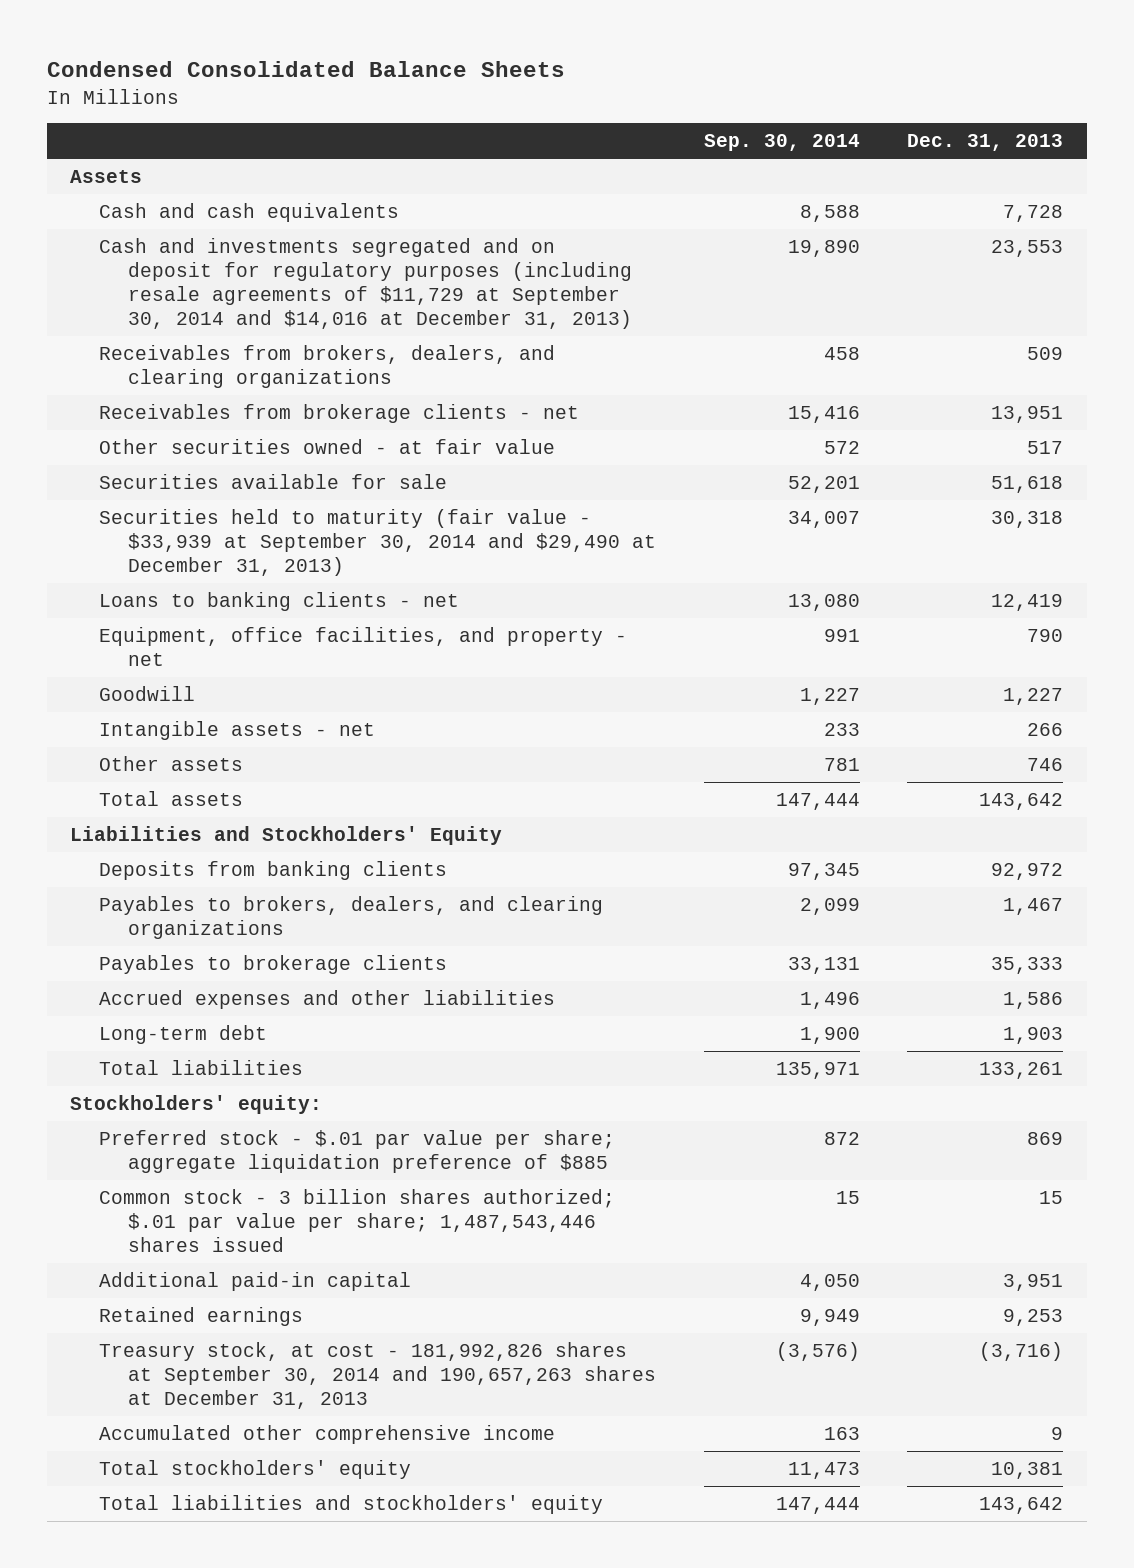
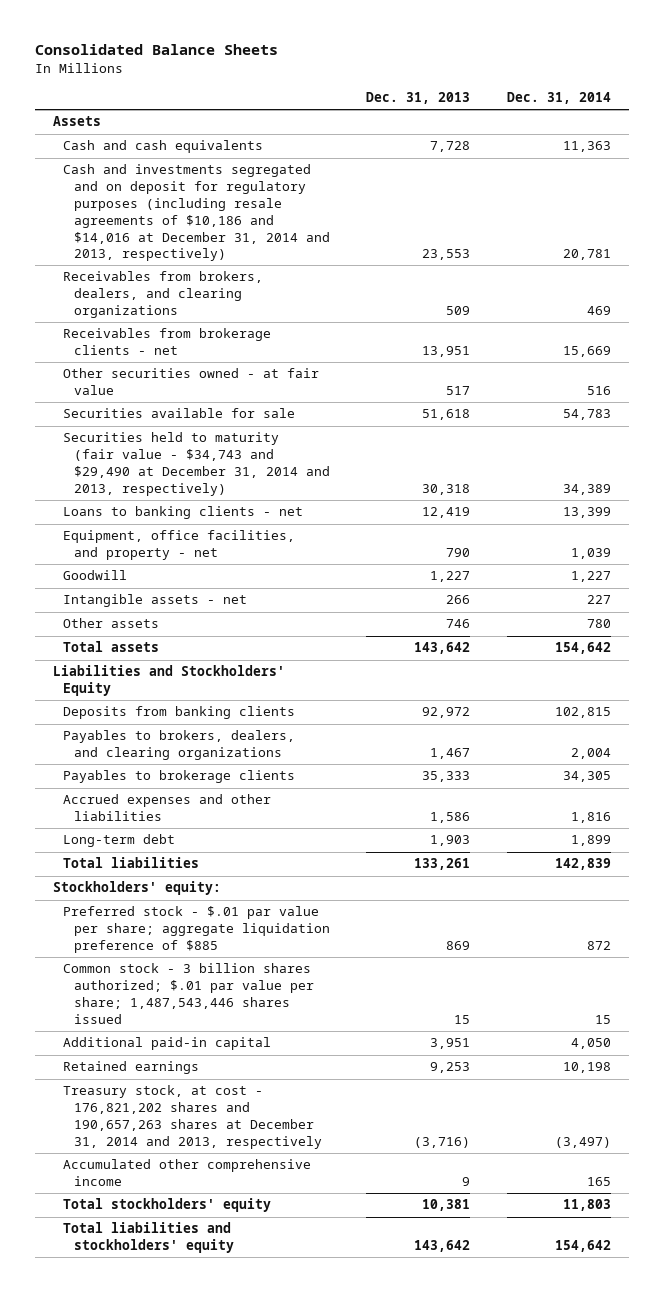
[46,61,565,78] Condensed Consolidated Balance Sheets -> [34,44,278,56] Consolidated Balance Sheets
[703,134,860,152] Sep. 30, 2014 -> none
none -> [506,92,611,105] Dec. 31, 2014
[99,237,633,329] Cash and investments segregated and on deposit for regulatory purposes (including resale agreements of $11,729 at September 30, 2014 and $14,016 at December 31, 2013) -> [63,164,330,262] Cash and investments segregated and on deposit for regulatory purposes (including resale agreements of $10,186 and $14,016 at December 31, 2014 and 2013, respectively)
[99,508,657,576] Securities held to maturity (fair value - $33,939 at September 30, 2014 and $29,490 at December 31, 2013) -> [63,432,330,496] Securities held to maturity (fair value - $34,743 and $29,490 at December 31, 2014 and 2013, respectively)
[99,1341,657,1409] Treasury stock, at cost - 181,992,826 shares at September 30, 2014 and 190,657,263 shares at December 31, 2013 -> [63,1085,322,1149] Treasury stock, at cost - 176,821,202 shares and 190,657,263 shares at December 31, 2014 and 2013, respectively

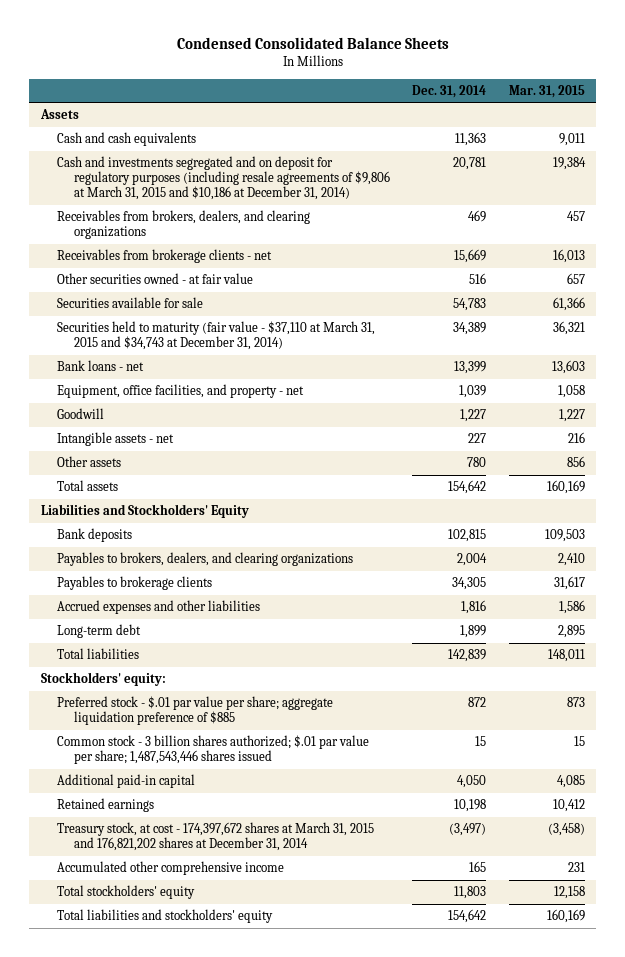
[34,44,278,56] Consolidated Balance Sheets -> [176,37,449,50] Condensed Consolidated Balance Sheets
[366,92,471,105] Dec. 31, 2013 -> none
none -> [508,84,585,98] Mar. 31, 2015
[63,164,330,262] Cash and investments segregated and on deposit for regulatory purposes (including resale agreements of $10,186 and $14,016 at December 31, 2014 and 2013, respectively) -> [57,156,390,201] Cash and investments segregated and on deposit for regulatory purposes (including resale agreements of $9,806 at March 31, 2015 and $10,186 at December 31, 2014)
[63,432,330,496] Securities held to maturity (fair value - $34,743 and $29,490 at December 31, 2014 and 2013, respectively) -> [57,321,376,351] Securities held to maturity (fair value - $37,110 at March 31, 2015 and $34,743 at December 31, 2014)
[63,506,304,520] Loans to banking clients - net -> [57,360,145,372] Bank loans - net
[63,706,296,720] Deposits from banking clients -> [57,528,133,543] Bank deposits
[63,1085,322,1149] Treasury stock, at cost - 176,821,202 shares and 190,657,263 shares at December 31, 2014 and 2013, respectively -> [57,822,375,852] Treasury stock, at cost - 174,397,672 shares at March 31, 2015 and 176,821,202 shares at December 31, 2014

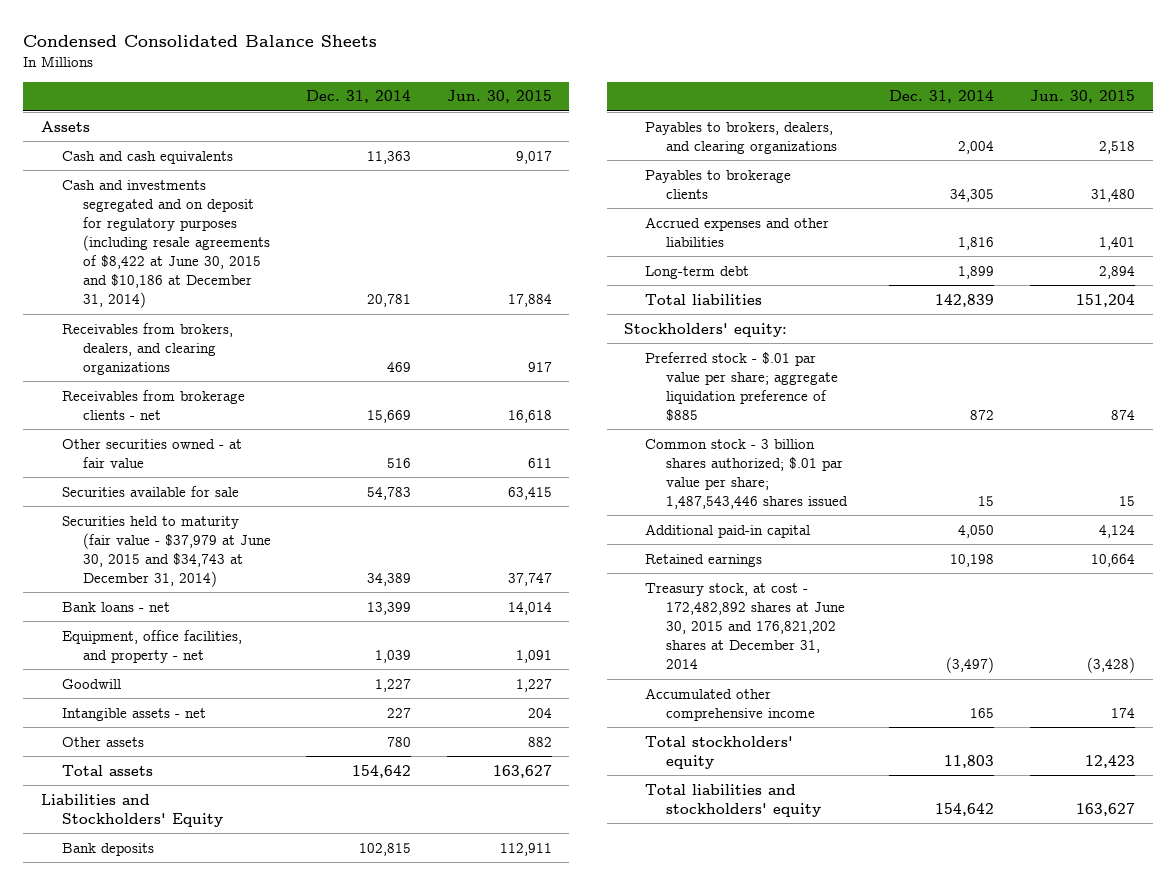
[508,84,585,98] Mar. 31, 2015 -> none
none -> [446,90,552,104] Jun. 30, 2015
[57,156,390,201] Cash and investments segregated and on deposit for regulatory purposes (including resale agreements of $9,806 at March 31, 2015 and $10,186 at December 31, 2014) -> [61,179,270,309] Cash and investments segregated and on deposit for regulatory purposes (including resale agreements of $8,422 at June 30, 2015 and $10,186 at December 31, 2014)
[57,321,376,351] Securities held to maturity (fair value - $37,110 at March 31, 2015 and $34,743 at December 31, 2014) -> [61,515,271,588] Securities held to maturity (fair value - $37,979 at June 30, 2015 and $34,743 at December 31, 2014)
[57,822,375,852] Treasury stock, at cost - 174,397,672 shares at March 31, 2015 and 176,821,202 shares at December 31, 2014 -> [645,582,845,670] Treasury stock, at cost - 172,482,892 shares at June 30, 2015 and 176,821,202 shares at December 31, 2014

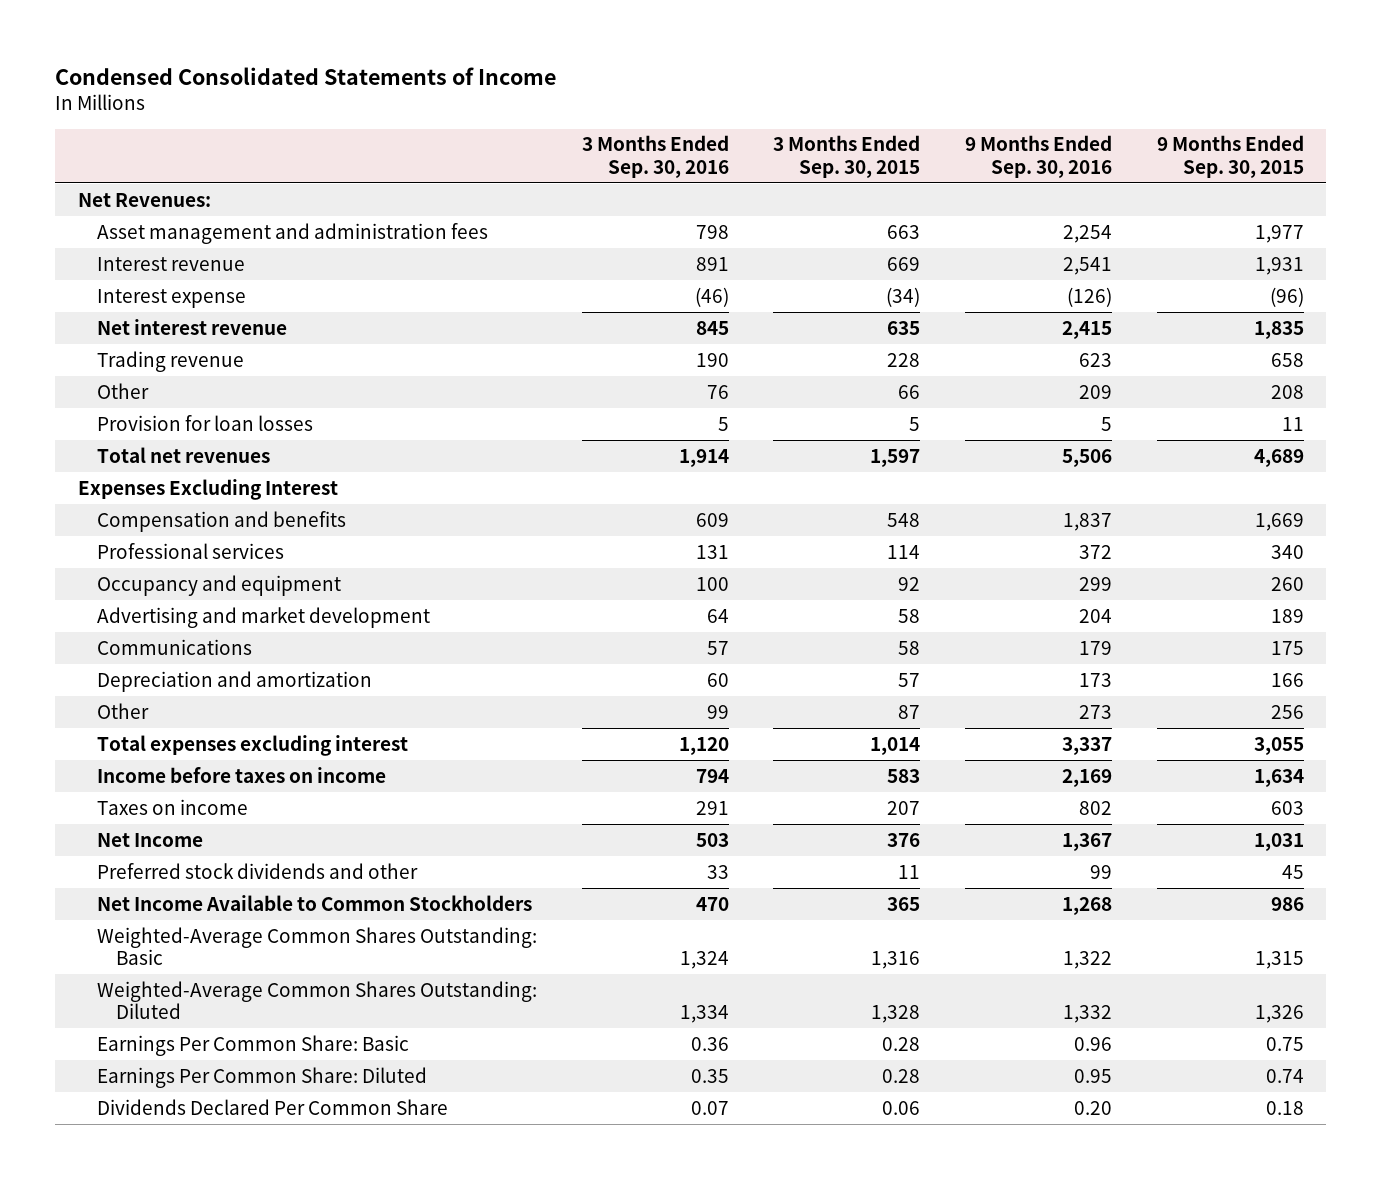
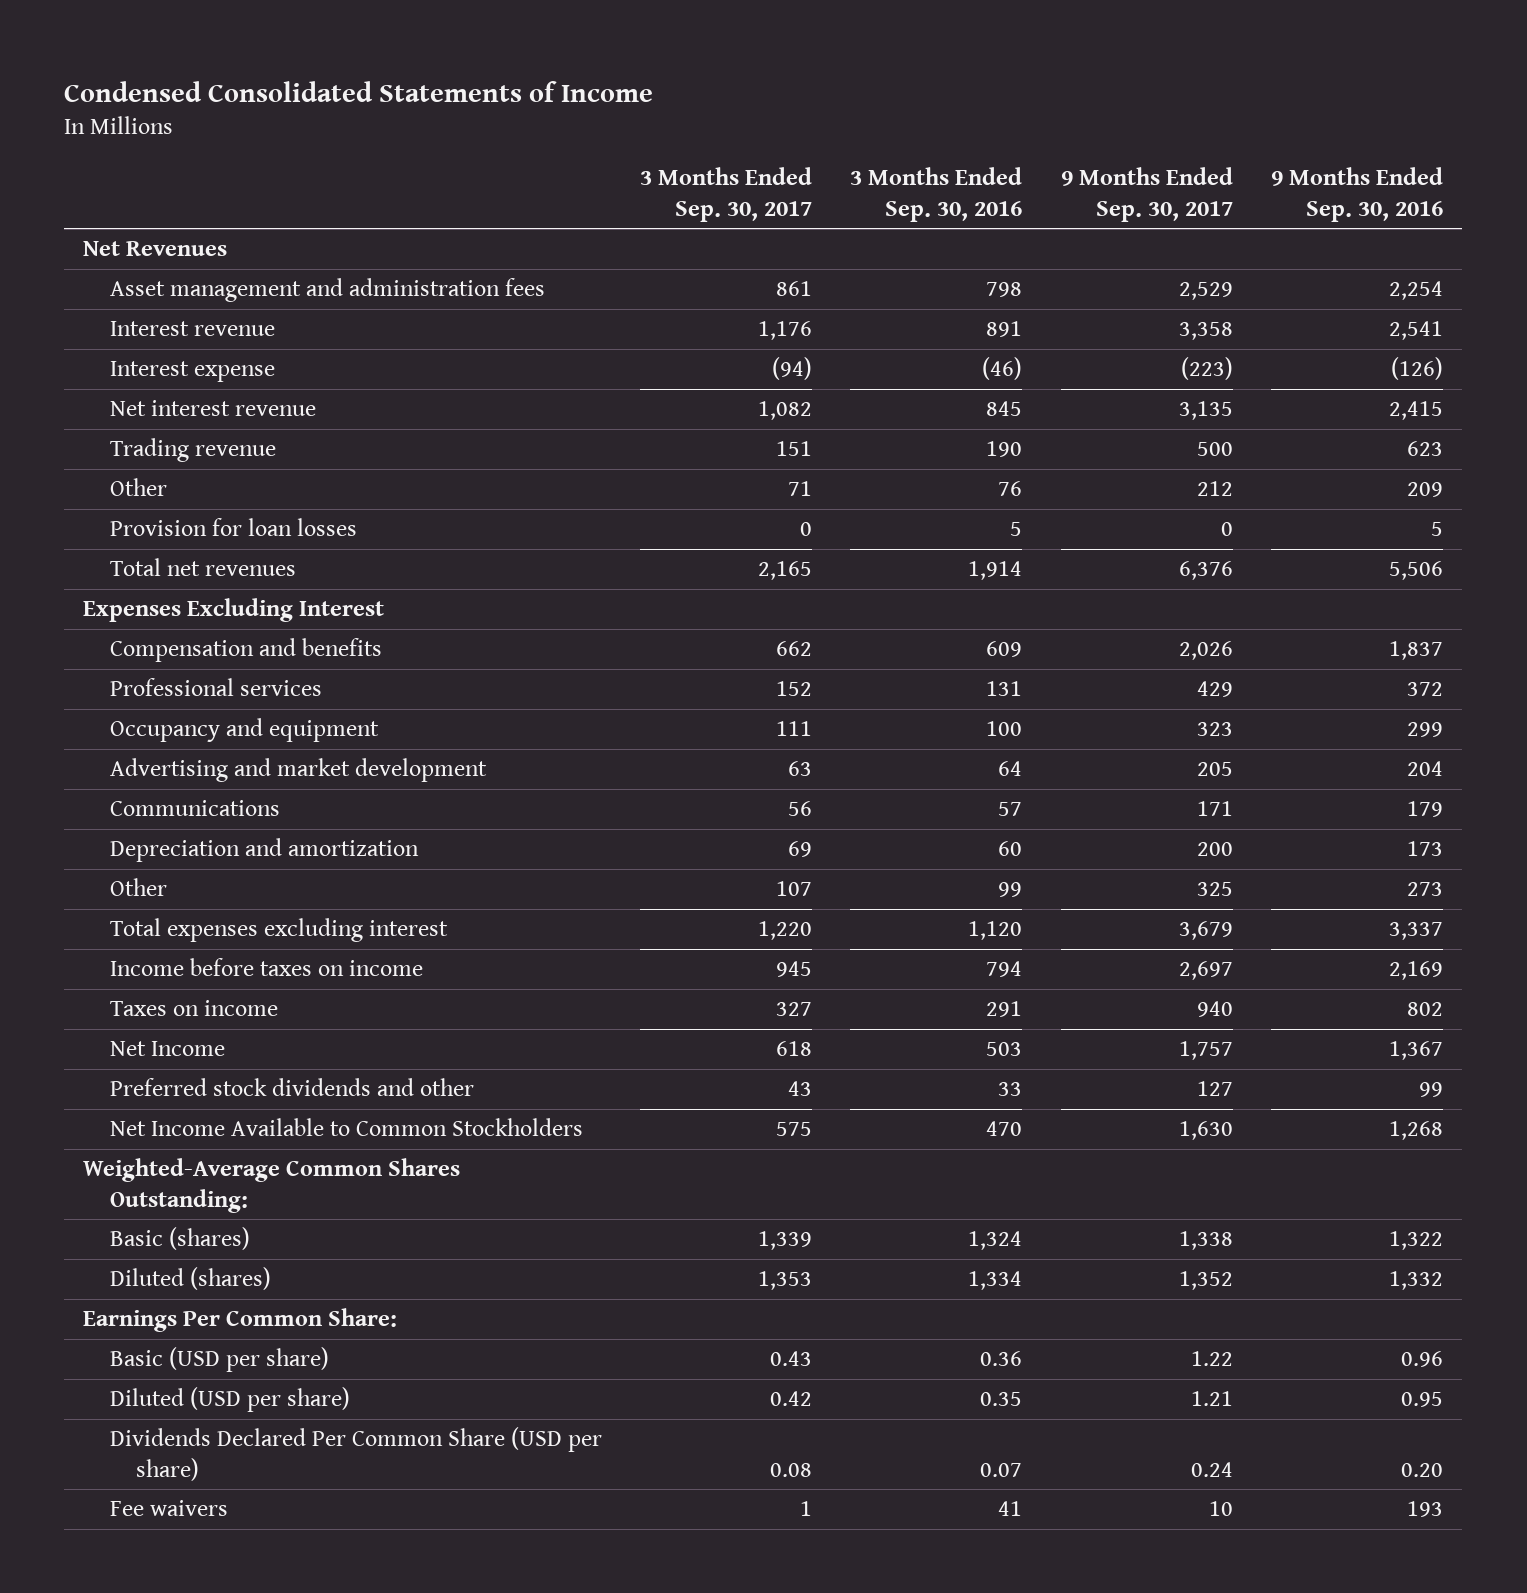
[773,135,921,178] 3 Months Ended Sep. 30, 2015 -> none
[1157,135,1305,178] 9 Months Ended Sep. 30, 2015 -> none
none -> [640,167,813,222] 3 Months Ended Sep. 30, 2017
none -> [1060,167,1233,222] 9 Months Ended Sep. 30, 2017
[77,192,211,207] Net Revenues: -> [83,241,228,257] Net Revenues
none -> [83,1158,461,1213] Weighted-Average Common Shares Outstanding:
[96,926,537,965] Weighted-Average Common Shares Outstanding: Basic -> [109,1227,250,1251] Basic (shares)
[96,980,537,1019] Weighted-Average Common Shares Outstanding: Diluted -> [109,1267,271,1291] Diluted (shares)
none -> [83,1308,398,1333] Earnings Per Common Share:
[96,1034,409,1056] Earnings Per Common Share: Basic -> [109,1347,329,1373] Basic (USD per share)
[96,1066,427,1088] Earnings Per Common Share: Diluted -> [109,1387,350,1413] Diluted (USD per share)
[96,1098,448,1115] Dividends Declared Per Common Share -> [109,1427,602,1481] Dividends Declared Per Common Share (USD per share)
none -> [109,1500,228,1517] Fee waivers

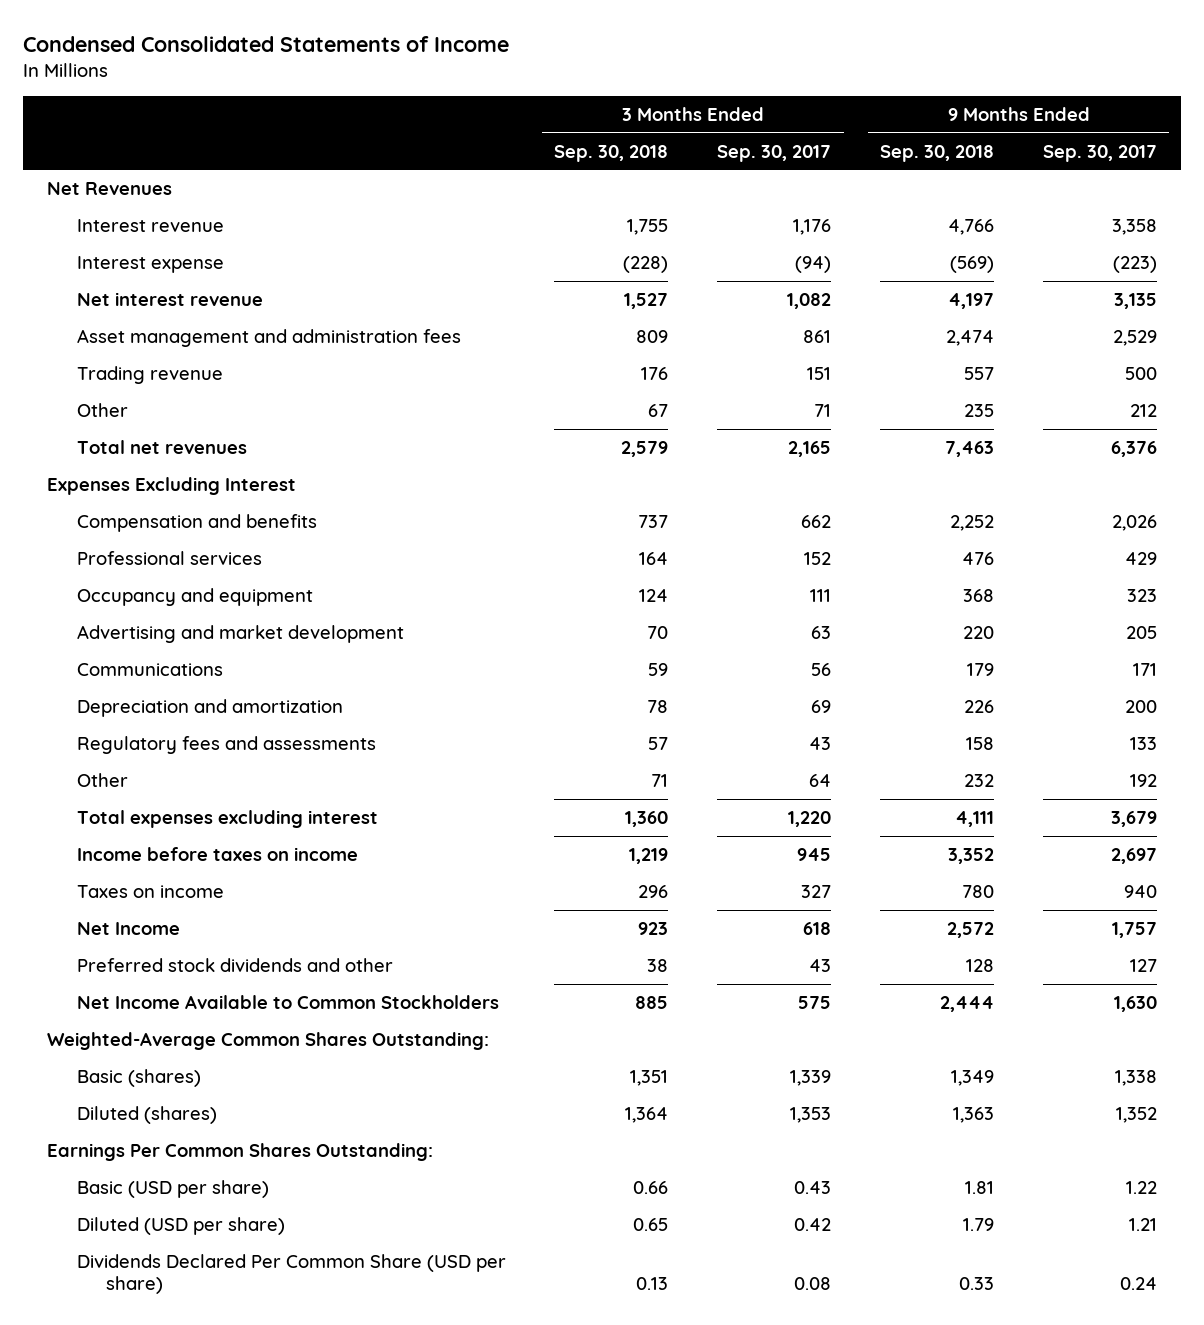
[850,167,1023,222] 3 Months Ended Sep. 30, 2016 -> none
[1271,167,1444,222] 9 Months Ended Sep. 30, 2016 -> none
none -> [554,144,669,162] Sep. 30, 2018
none -> [880,144,995,162] Sep. 30, 2018
[109,278,545,303] Asset management and administration fees -> [76,328,461,347] Asset management and administration fees
[109,518,357,537] Provision for loan losses -> none
none -> [76,735,376,754] Regulatory fees and assessments
[776,881,813,897] 107 -> [809,773,832,787] 64
[1196,882,1233,897] 325 -> [1129,773,1157,787] 192
[83,1308,398,1333] Earnings Per Common Share: -> [47,1142,434,1161] Earnings Per Common Shares Outstanding:
[109,1500,228,1517] Fee waivers -> none

